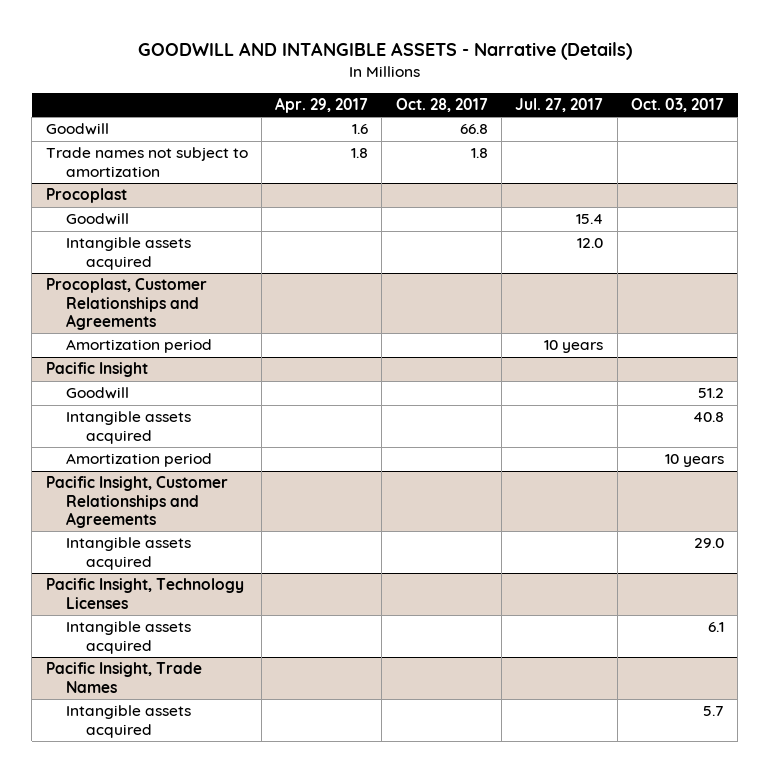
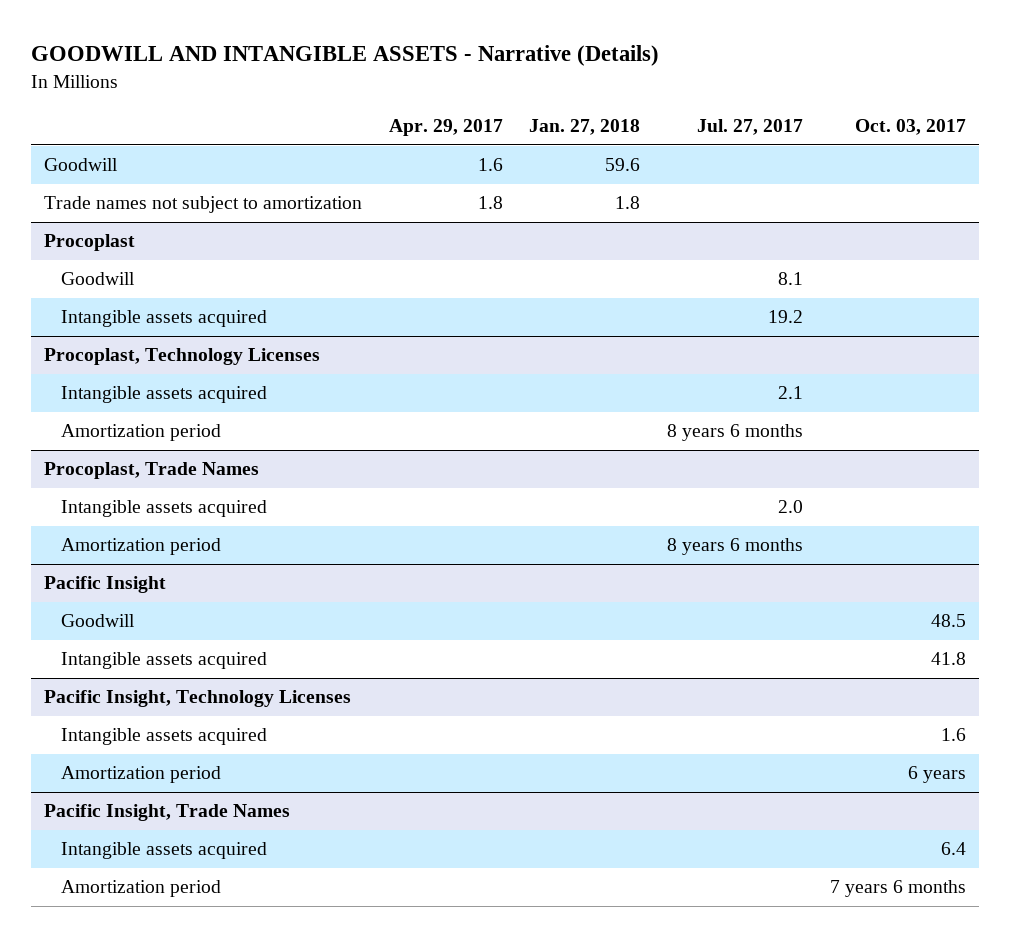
[395,98,488,113] Oct. 28, 2017 -> none
none -> [529,119,641,136] Jan. 27, 2018
[45,278,207,330] Procoplast, Customer Relationships and Agreements -> none
[65,339,212,354] Amortization period -> none
[576,214,604,225] 15.4 -> [778,272,804,286] 8.1
[577,238,604,249] 12.0 -> [768,310,804,324] 19.2
none -> [43,348,320,366] Procoplast, Technology Licenses
none -> [60,386,267,404] Intangible assets acquired
none -> [60,424,221,442] Amortization period
none -> [43,462,259,480] Procoplast, Trade Names
none -> [60,500,267,518] Intangible assets acquired
none -> [60,538,221,556] Amortization period
[65,453,212,468] Amortization period -> none
[45,476,228,528] Pacific Insight, Customer Relationships and Agreements -> none
[65,537,191,570] Intangible assets acquired -> none
[697,388,724,399] 51.2 -> [930,614,966,628] 48.5
[692,412,724,423] 40.8 -> [930,652,966,666] 41.8
[707,622,724,633] 6.1 -> [940,728,966,742] 1.6
none -> [60,766,221,784] Amortization period
[702,706,724,717] 5.7 -> [940,842,966,856] 6.4
none -> [60,880,221,898] Amortization period

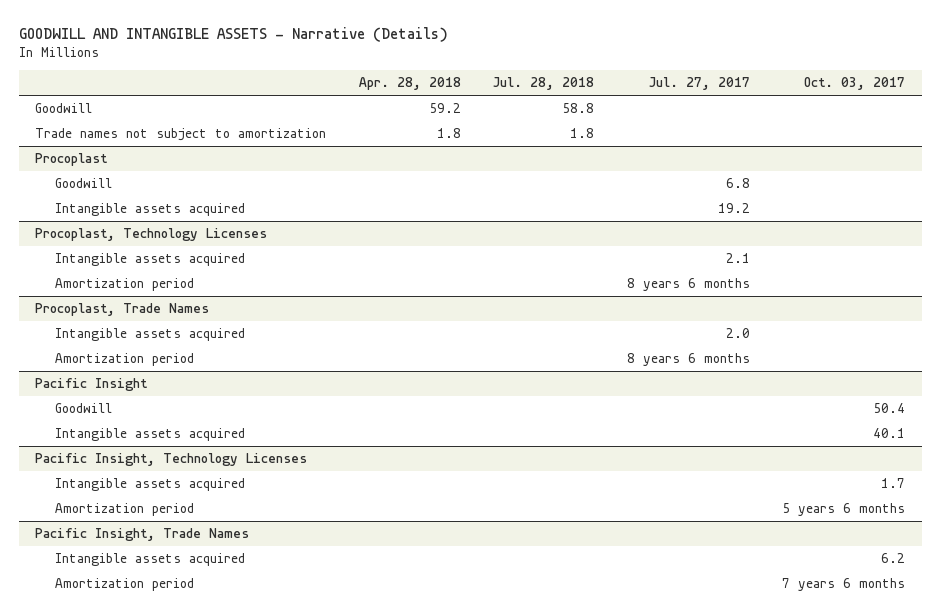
[388,119,503,137] Apr. 29, 2017 -> none
[529,119,641,136] Jan. 27, 2018 -> none
none -> [358,77,461,91] Apr. 28, 2018
none -> [493,77,595,91] Jul. 28, 2018
[778,272,804,286] 8.1 -> [725,177,750,188] 6.8
[930,614,966,628] 48.5 -> [873,402,906,413] 50.4
[930,652,966,666] 41.8 -> [873,427,906,438] 40.1
[940,728,966,742] 1.6 -> [881,477,906,488] 1.7
[907,766,966,784] 6 years -> [782,502,906,516] 5 years 6 months
[940,842,966,856] 6.4 -> [881,552,906,563] 6.2

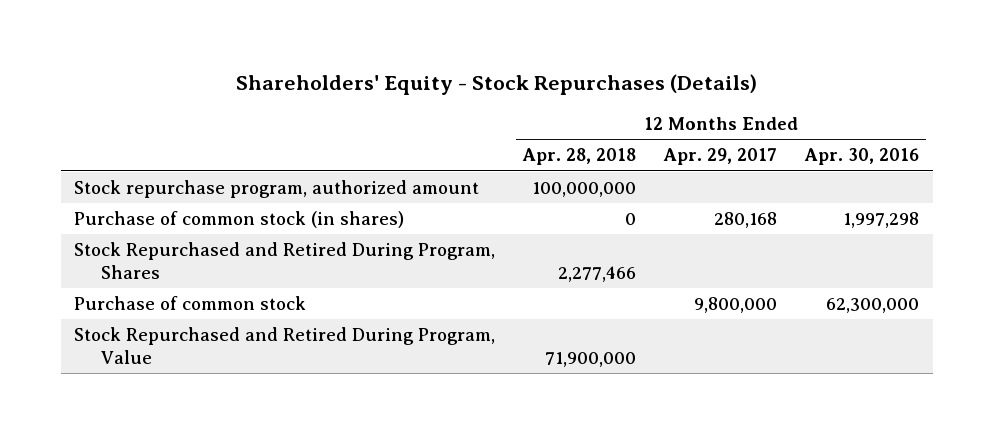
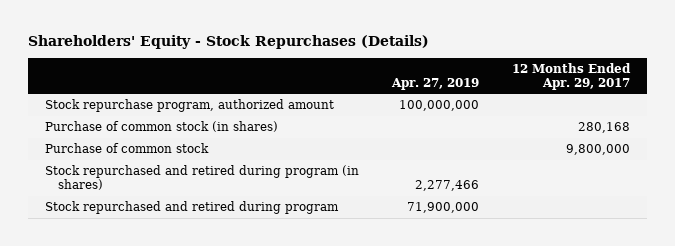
[522,148,637,166] Apr. 28, 2018 -> none
[803,148,919,166] Apr. 30, 2016 -> none
none -> [390,77,479,90] Apr. 27, 2019
[74,242,496,280] Stock Repurchased and Retired During Program, Shares -> none
none -> [44,165,359,191] Stock repurchased and retired during program (in shares)
[74,327,496,365] Stock Repurchased and Retired During Program, Value -> [44,201,339,215] Stock repurchased and retired during program

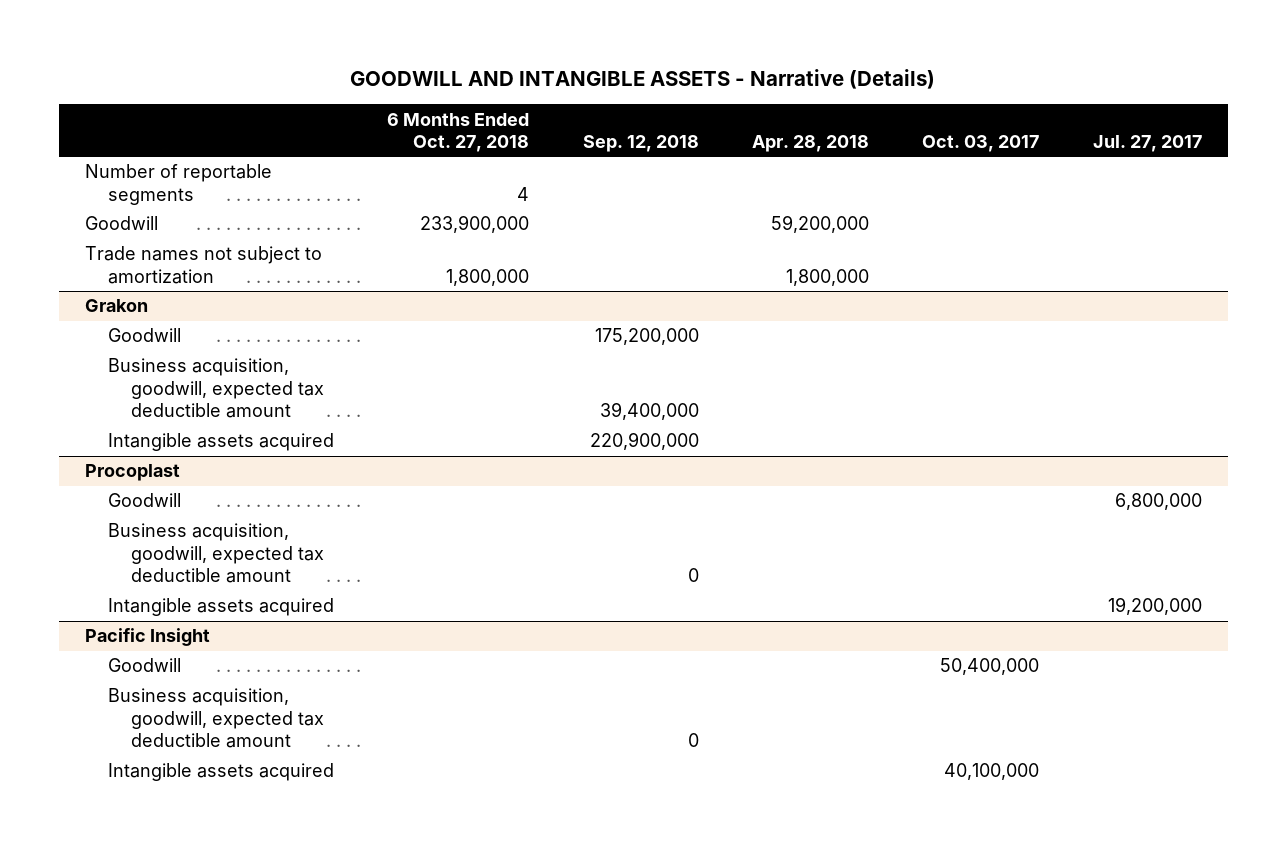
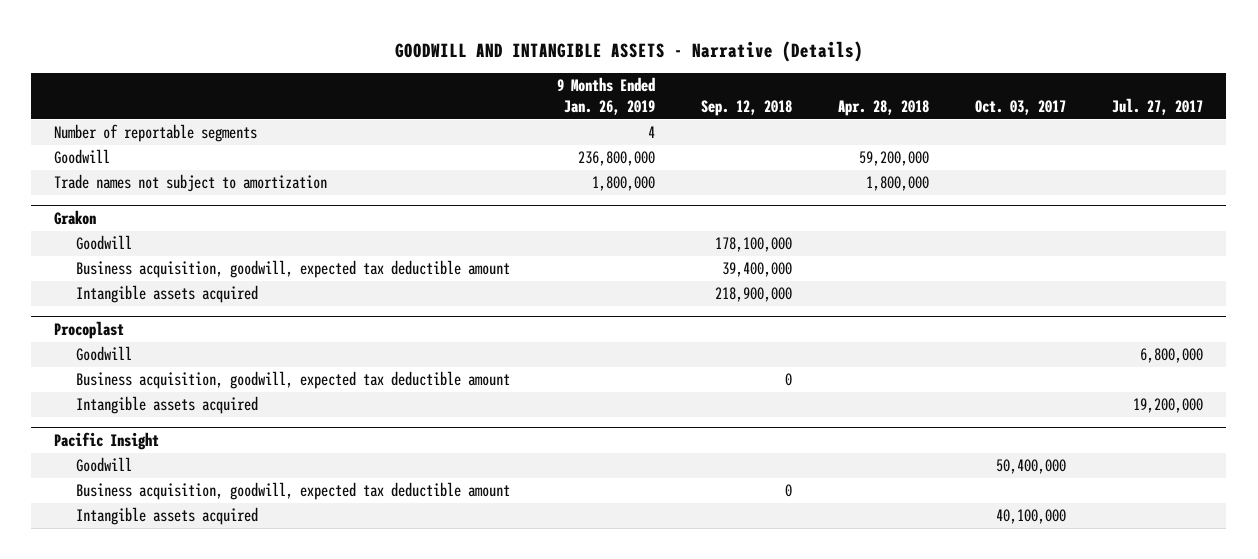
[387,112,530,153] 6 Months Ended Oct. 27, 2018 -> none
none -> [556,77,655,116] 9 Months Ended Jan. 26, 2019
[594,328,699,346] 175,200,000 -> [714,237,792,253] 178,100,000
[589,432,699,451] 220,900,000 -> [714,287,792,303] 218,900,000

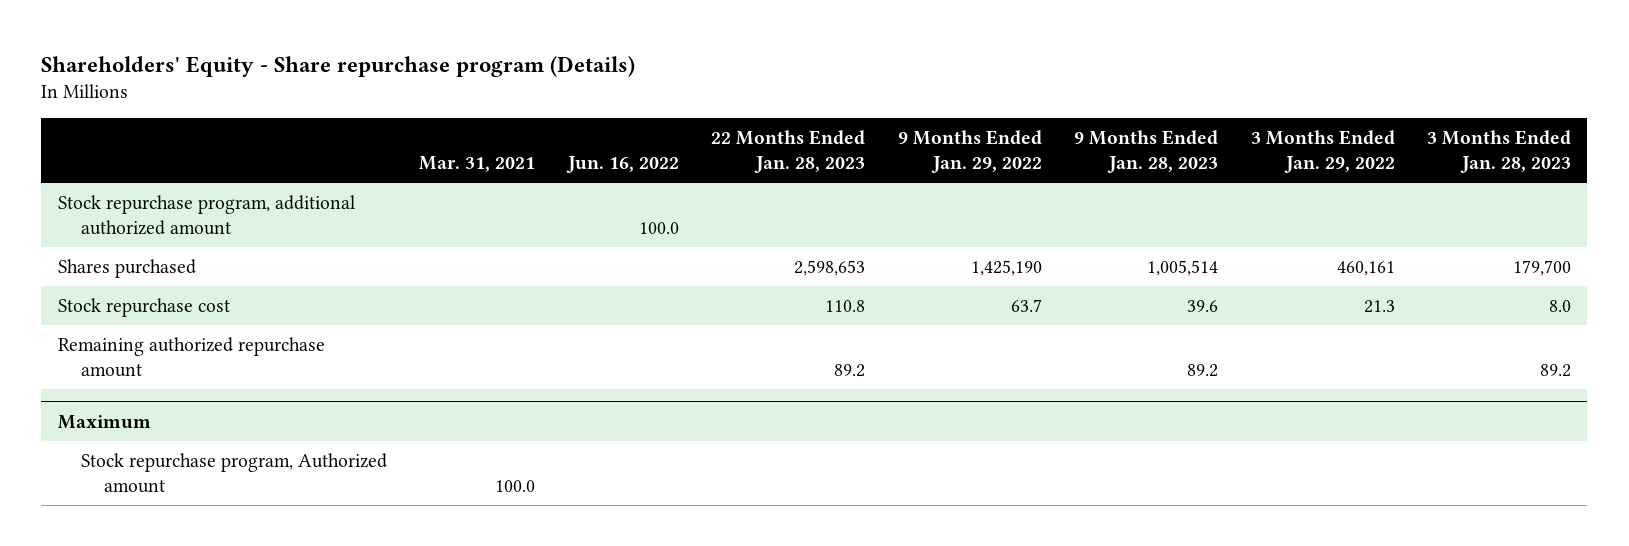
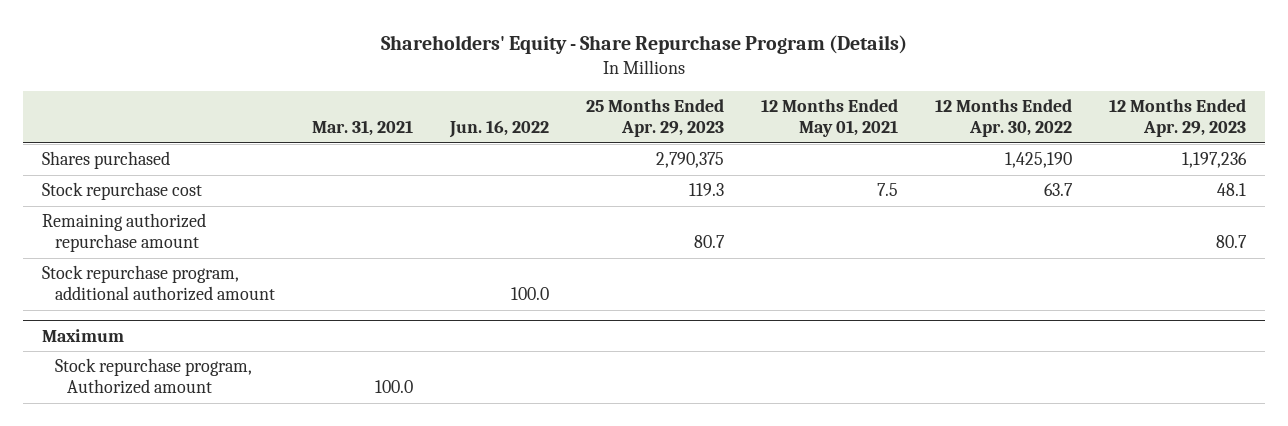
[41,55,636,77] Shareholders' Equity - Share repurchase program (Details) -> [381,35,908,55] Shareholders' Equity - Share Repurchase Program (Details)
[711,129,866,174] 22 Months Ended Jan. 28, 2023 -> none
[897,129,1042,174] 9 Months Ended Jan. 29, 2022 -> none
[1074,129,1219,174] 9 Months Ended Jan. 28, 2023 -> none
[1250,129,1395,174] 3 Months Ended Jan. 29, 2022 -> none
[1427,129,1572,174] 3 Months Ended Jan. 28, 2023 -> none
none -> [585,99,724,138] 25 Months Ended Apr. 29, 2023
none -> [760,99,898,138] 12 Months Ended May 01, 2021
none -> [934,99,1072,138] 12 Months Ended Apr. 30, 2022
none -> [1109,99,1247,138] 12 Months Ended Apr. 29, 2023
[57,194,355,236] Stock repurchase program, additional authorized amount -> [42,265,275,302] Stock repurchase program, additional authorized amount

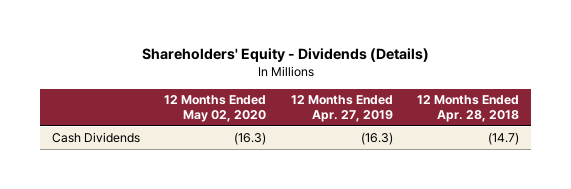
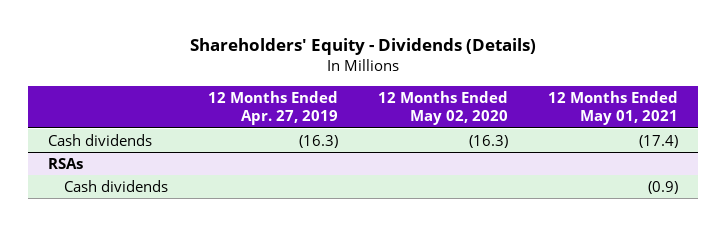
[417,95,520,123] 12 Months Ended Apr. 28, 2018 -> none
none -> [547,90,678,126] 12 Months Ended May 01, 2021
[52,132,141,144] Cash Dividends -> [48,133,153,146] Cash dividends
none -> [48,157,84,169] RSAs
none -> [63,179,168,192] Cash dividends

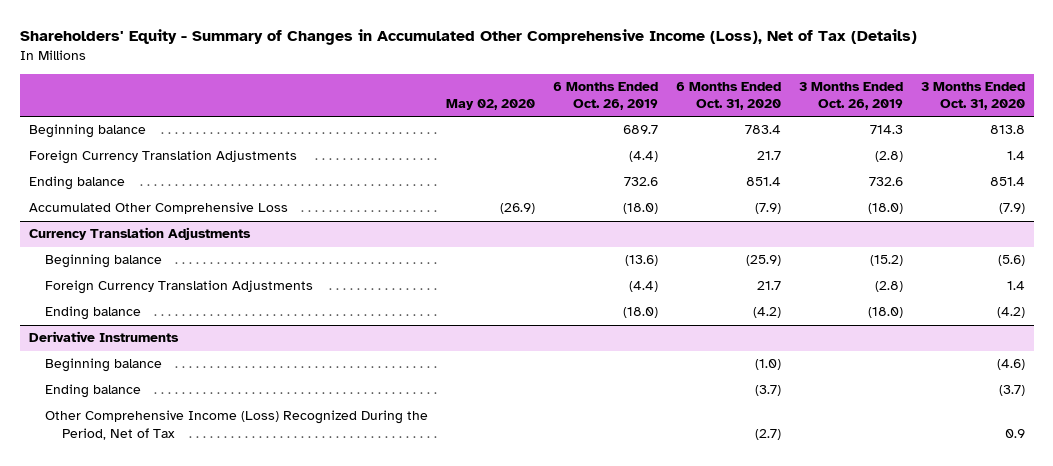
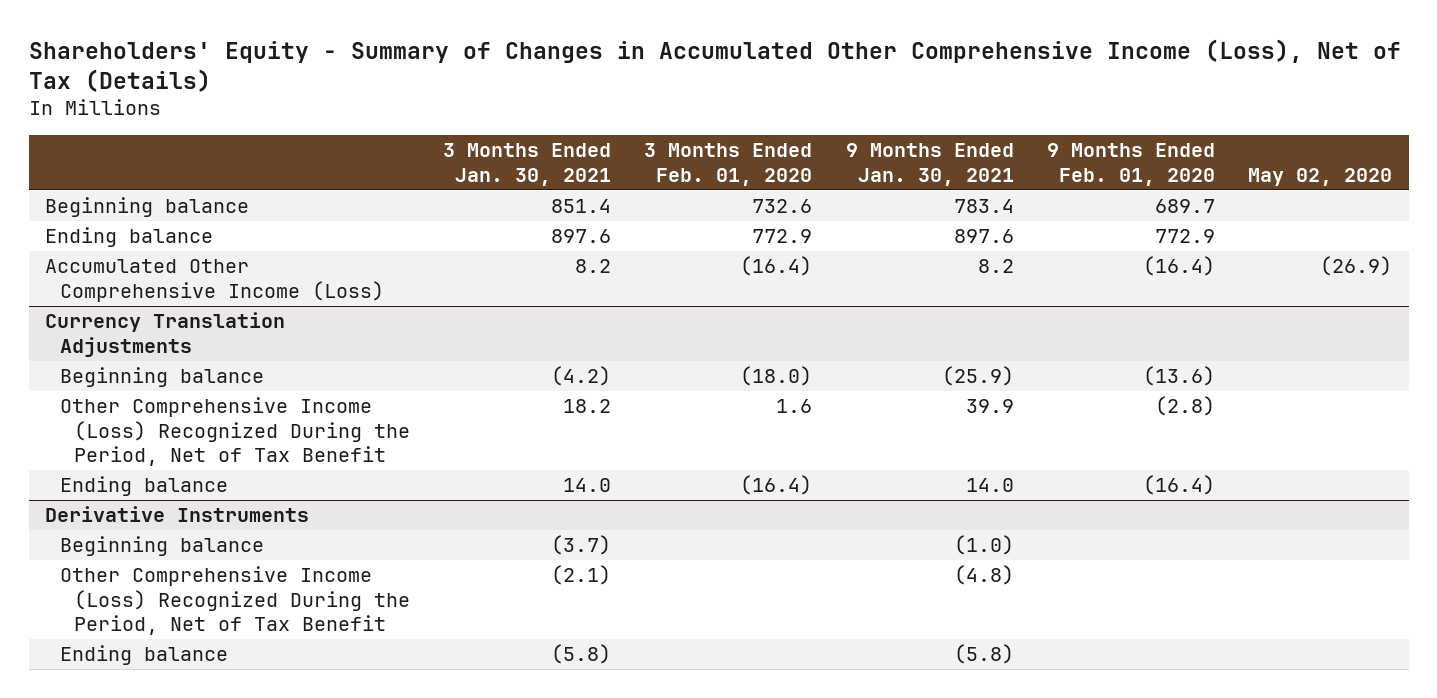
[552,82,658,111] 6 Months Ended Oct. 26, 2019 -> none
[675,82,781,111] 6 Months Ended Oct. 31, 2020 -> none
[798,82,903,111] 3 Months Ended Oct. 26, 2019 -> none
[920,82,1025,111] 3 Months Ended Oct. 31, 2020 -> none
none -> [443,143,612,186] 3 Months Ended Jan. 30, 2021
none -> [644,143,813,186] 3 Months Ended Feb. 01, 2020
none -> [845,143,1014,186] 9 Months Ended Jan. 30, 2021
none -> [1046,143,1215,186] 9 Months Ended Feb. 01, 2020
[28,150,297,165] Foreign Currency Translation Adjustments -> none
[28,202,288,215] Accumulated Other Comprehensive Loss -> [45,259,384,302] Accumulated Other Comprehensive Income (Loss)
[45,280,314,295] Foreign Currency Translation Adjustments -> none
none -> [59,397,410,467] Other Comprehensive Income (Loss) Recognized During the Period, Net of Tax Benefit
none -> [59,566,410,636] Other Comprehensive Income (Loss) Recognized During the Period, Net of Tax Benefit
[45,410,429,440] Other Comprehensive Income (Loss) Recognized During the Period, Net of Tax -> none

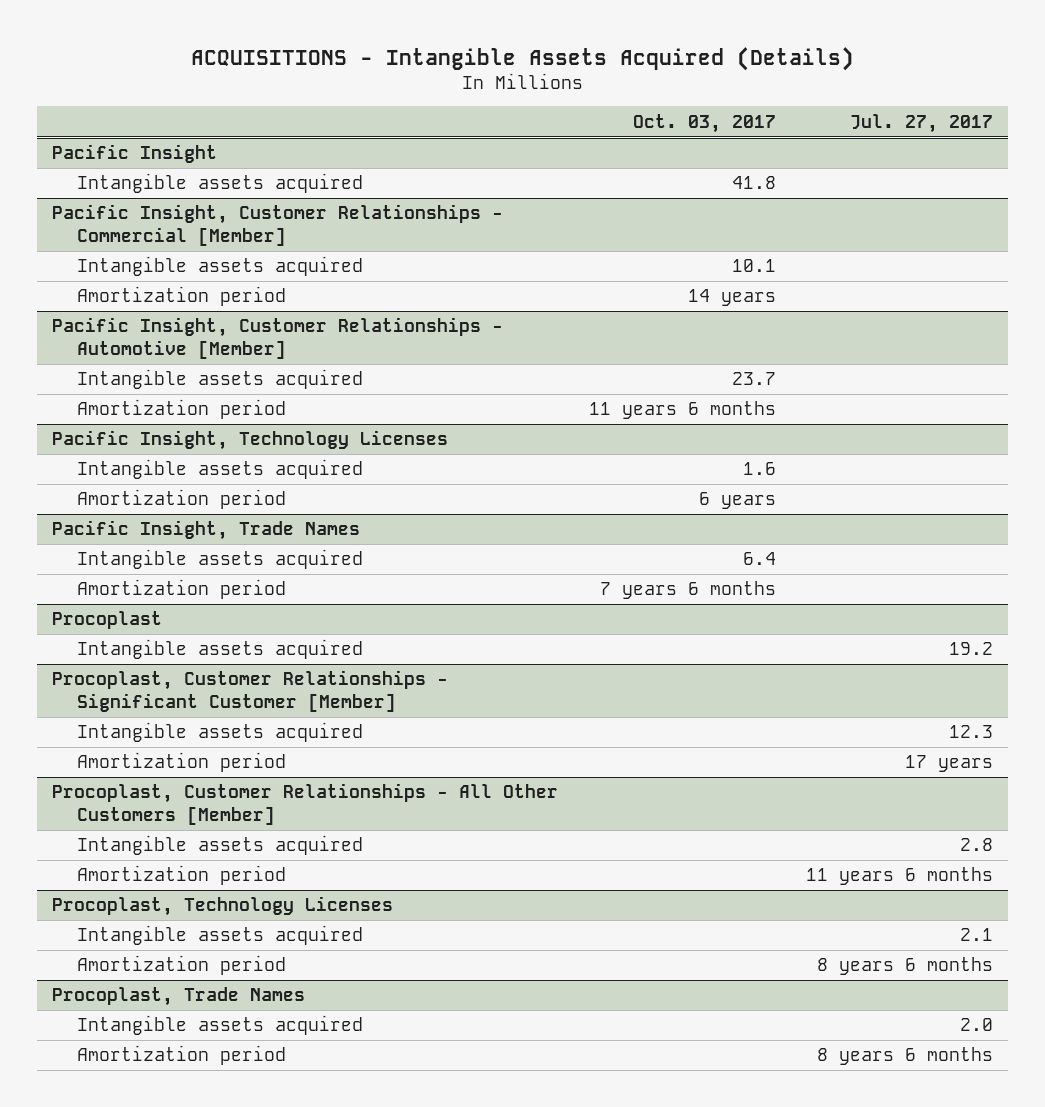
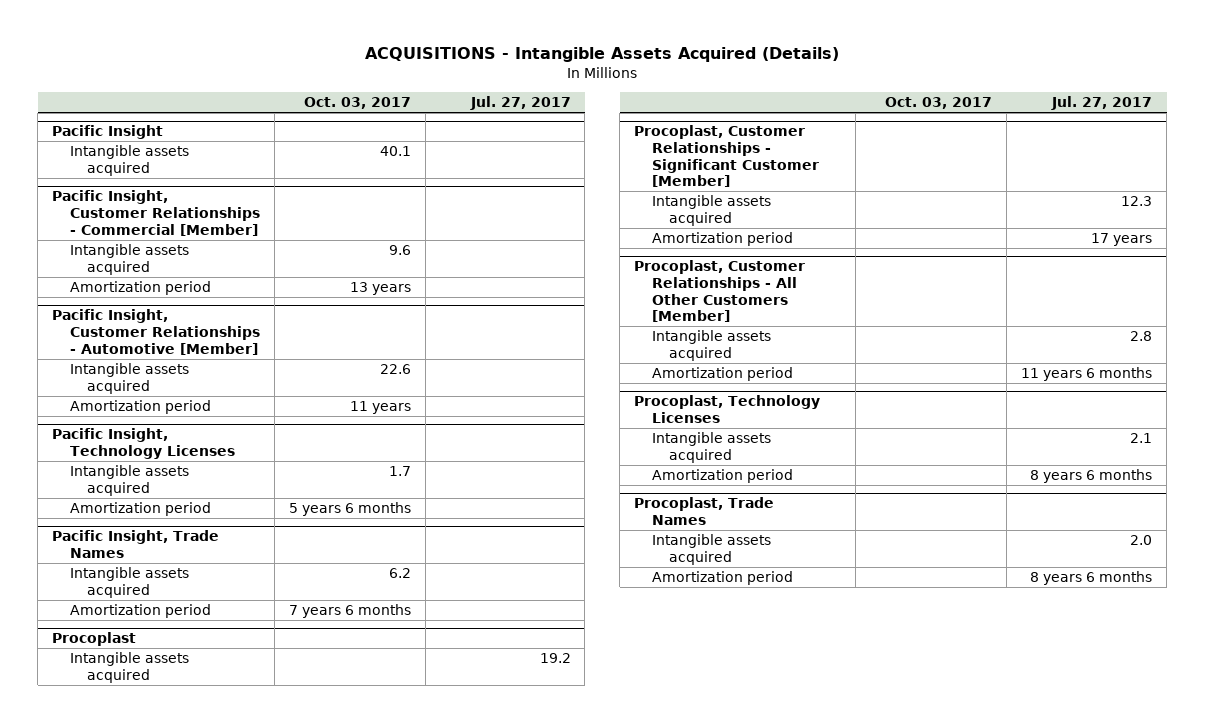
[731,176,776,190] 41.8 -> [379,146,411,157] 40.1
[731,259,776,273] 10.1 -> [388,245,411,256] 9.6
[687,289,776,307] 14 years -> [349,282,411,296] 13 years
[731,372,776,386] 23.7 -> [379,364,411,375] 22.6
[588,401,776,420] 11 years 6 months -> [349,401,411,415] 11 years
[742,462,776,476] 1.6 -> [388,466,411,477] 1.7
[698,492,776,510] 6 years -> [288,502,411,517] 5 years 6 months
[742,552,776,566] 6.4 -> [388,568,411,579] 6.2

